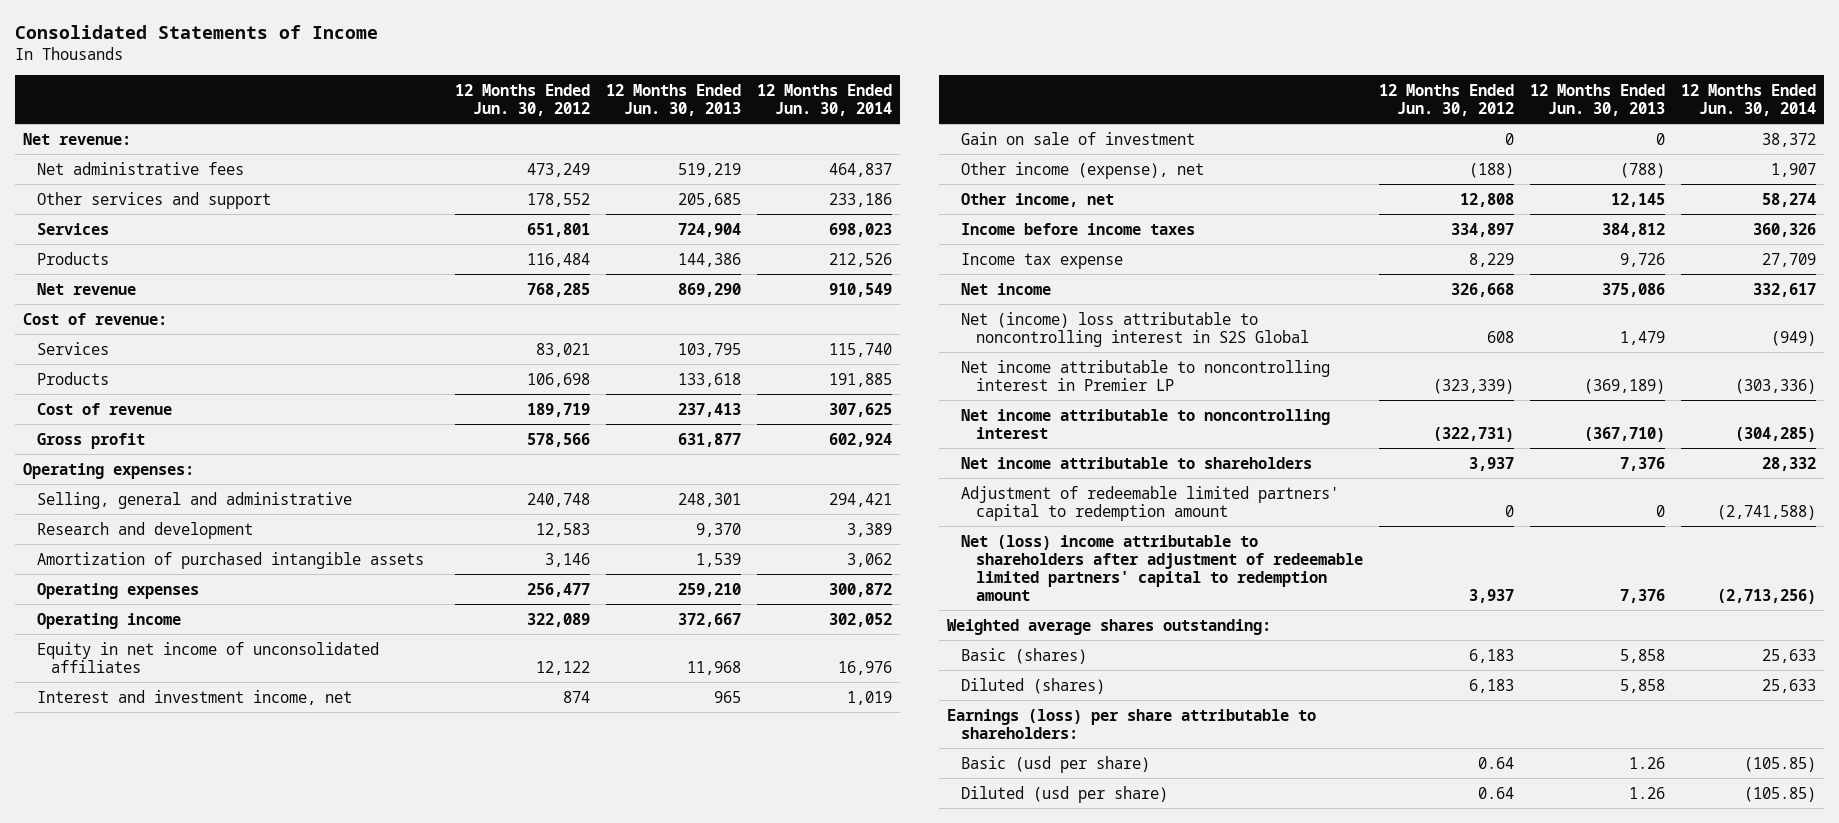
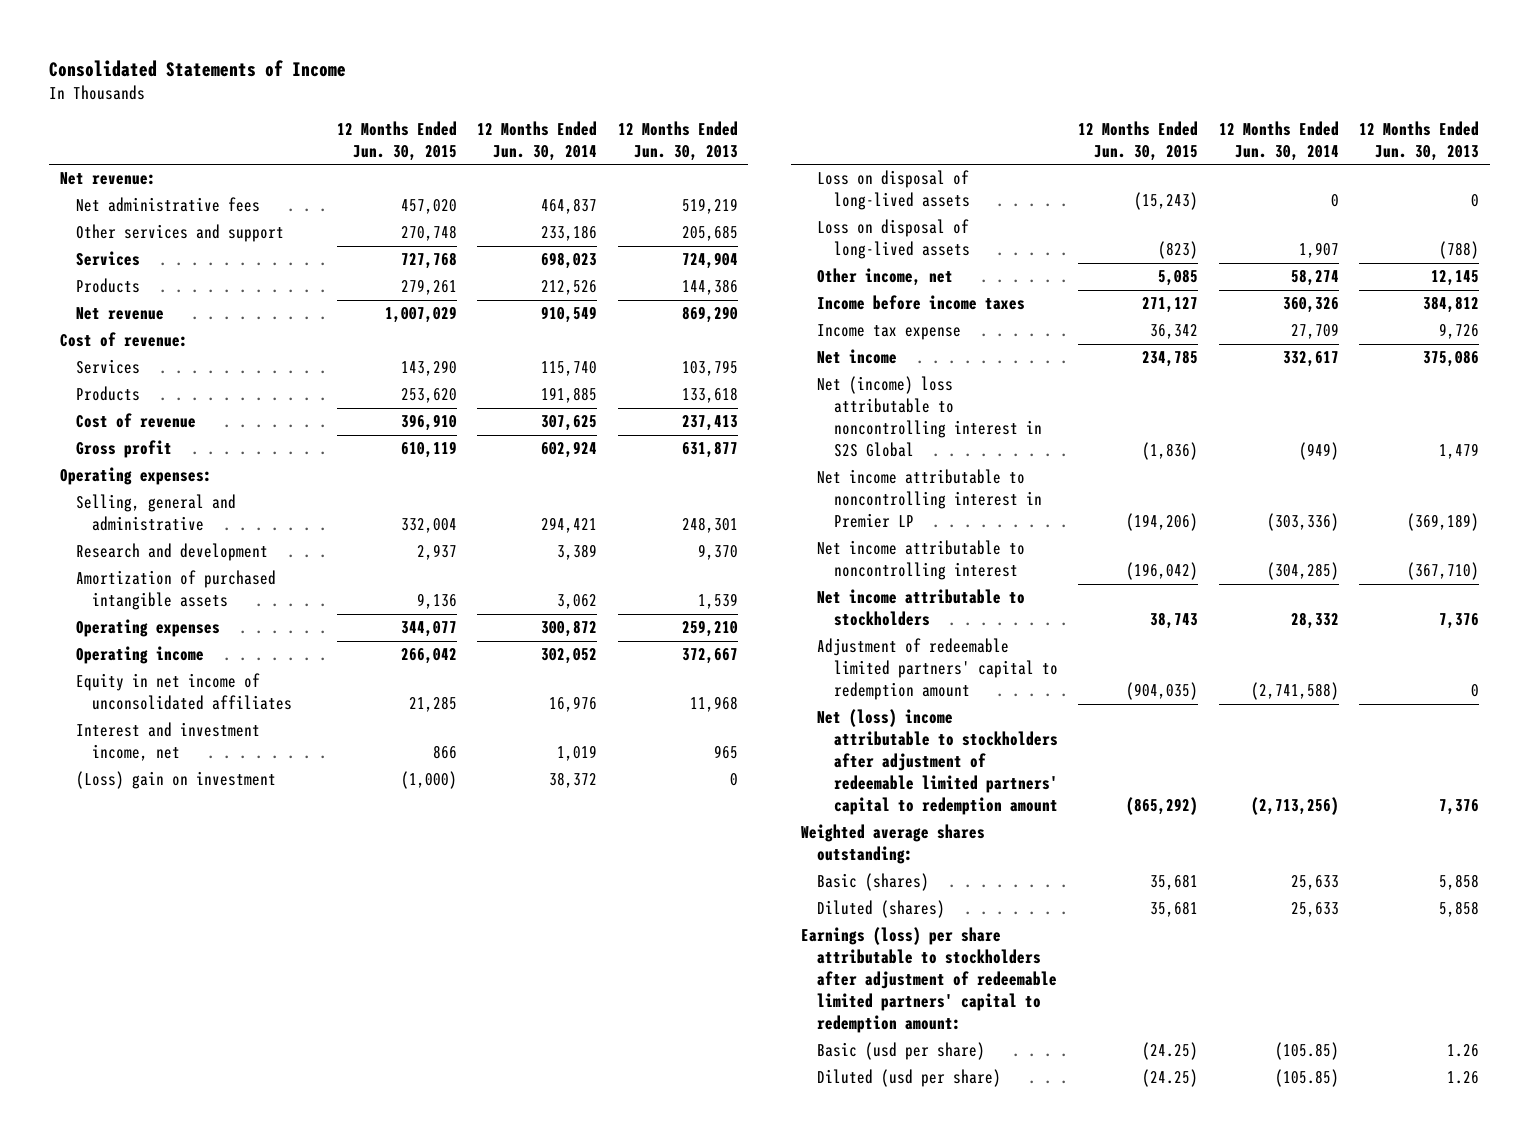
[454,83,590,116] 12 Months Ended Jun. 30, 2012 -> none
none -> [336,121,457,161] 12 Months Ended Jun. 30, 2015
[961,131,1196,145] Gain on sale of investment -> [75,771,276,790] (Loss) gain on investment
none -> [817,170,970,211] Loss on disposal of long-lived assets
[961,161,1205,179] Other income (expense), net -> [817,219,970,260] Loss on disposal of long-lived assets
[961,456,1313,469] Net income attributable to shareholders -> [817,589,1026,627] Net income attributable to stockholders
[961,534,1363,601] Net (loss) income attributable to shareholders after adjustment of redeemable limited partners' capital to redemption amount -> [817,709,1058,816] Net (loss) income attributable to stockholders after adjustment of redeemable limited partners' capital to redemption amount
[946,708,1316,739] Earnings (loss) per share attributable to shareholders: -> [801,927,1058,1034] Earnings (loss) per share attributable to stockholders after adjustment of redeemable limited partners' capital to redemption amount:

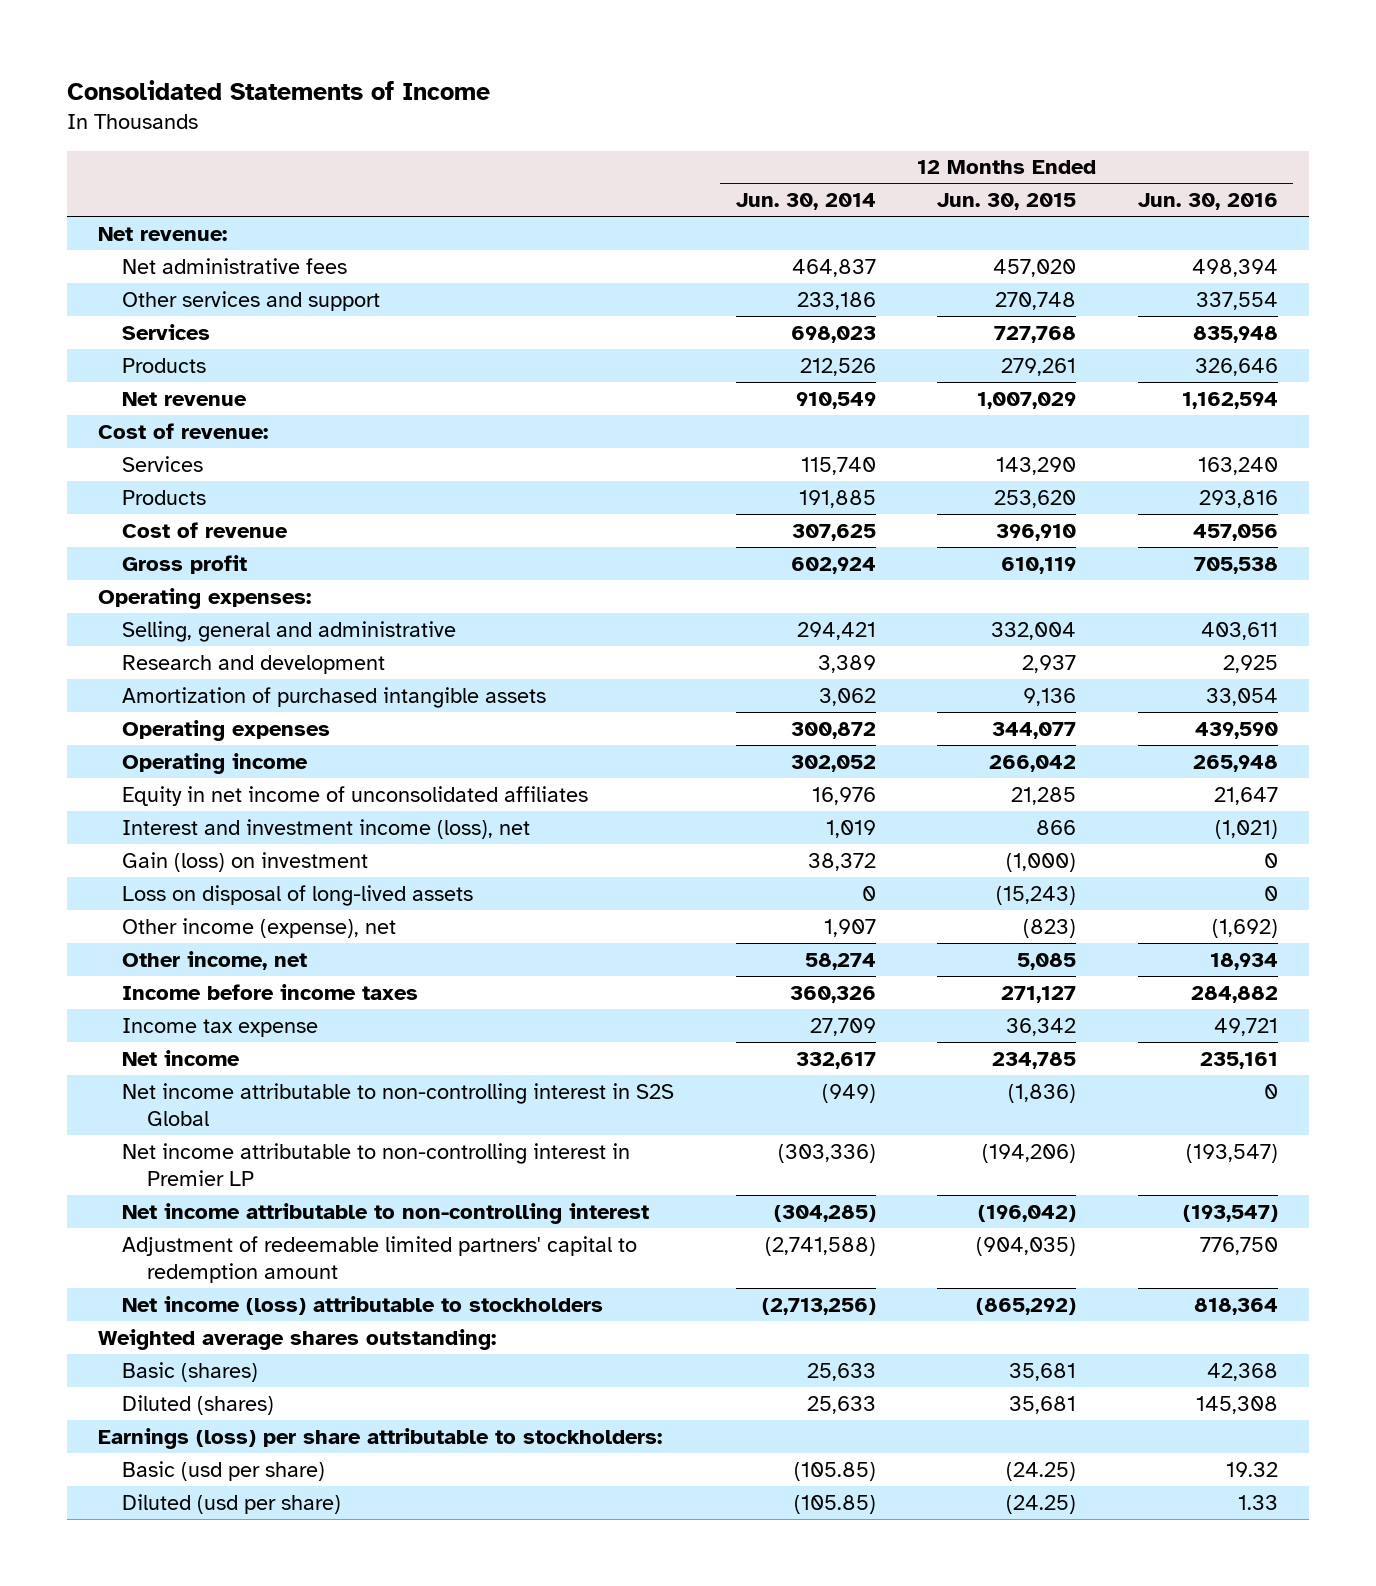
[617,121,738,161] 12 Months Ended Jun. 30, 2013 -> none
none -> [1137,193,1278,211] Jun. 30, 2016
[75,722,260,762] Interest and investment income, net -> [122,818,531,839] Interest and investment income (loss), net
[75,771,276,790] (Loss) gain on investment -> [122,851,369,872] Gain (loss) on investment
[817,219,970,260] Loss on disposal of long-lived assets -> [122,917,397,938] Other income (expense), net
[817,589,1026,627] Net income attributable to stockholders -> none
[817,376,1042,458] Net (income) loss attributable to noncontrolling interest in S2S Global -> [122,1082,675,1126] Net income attributable to non-controlling interest in S2S Global
[817,469,1042,529] Net income attributable to noncontrolling interest in Premier LP -> [122,1142,631,1186] Net income attributable to non-controlling interest in Premier LP
[817,540,1026,581] Net income attributable to noncontrolling interest -> [122,1202,650,1224] Net income attributable to non-controlling interest
[817,709,1058,816] Net (loss) income attributable to stockholders after adjustment of redeemable limited partners' capital to redemption amount -> [122,1295,604,1315] Net income (loss) attributable to stockholders
[801,927,1058,1034] Earnings (loss) per share attributable to stockholders after adjustment of redeemable limited partners' capital to redemption amount: -> [97,1427,662,1449] Earnings (loss) per share attributable to stockholders:

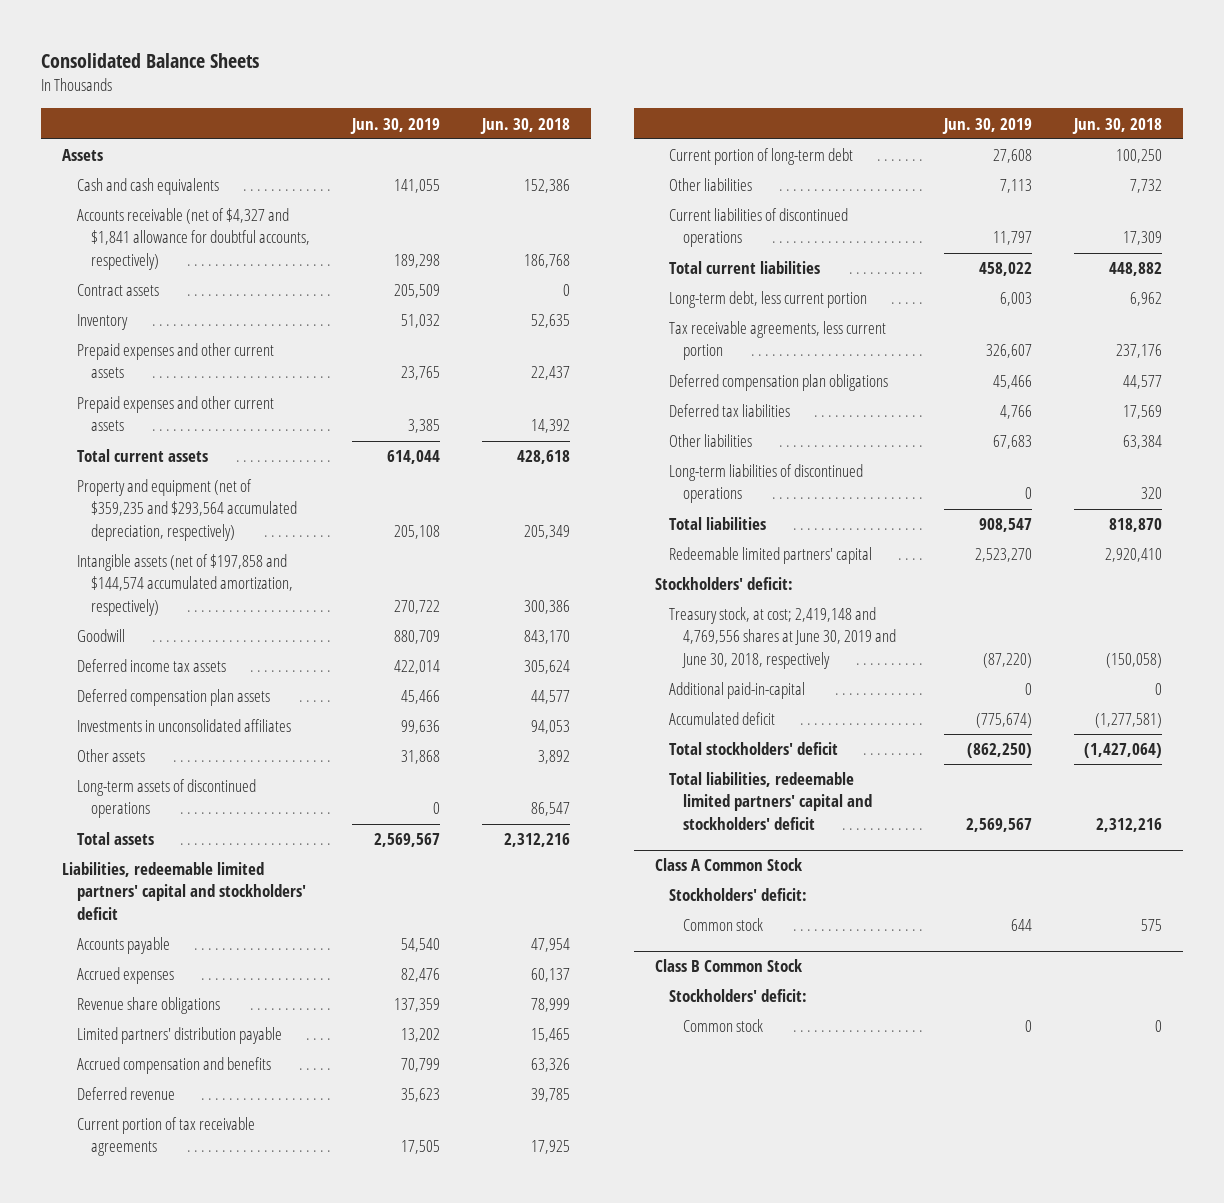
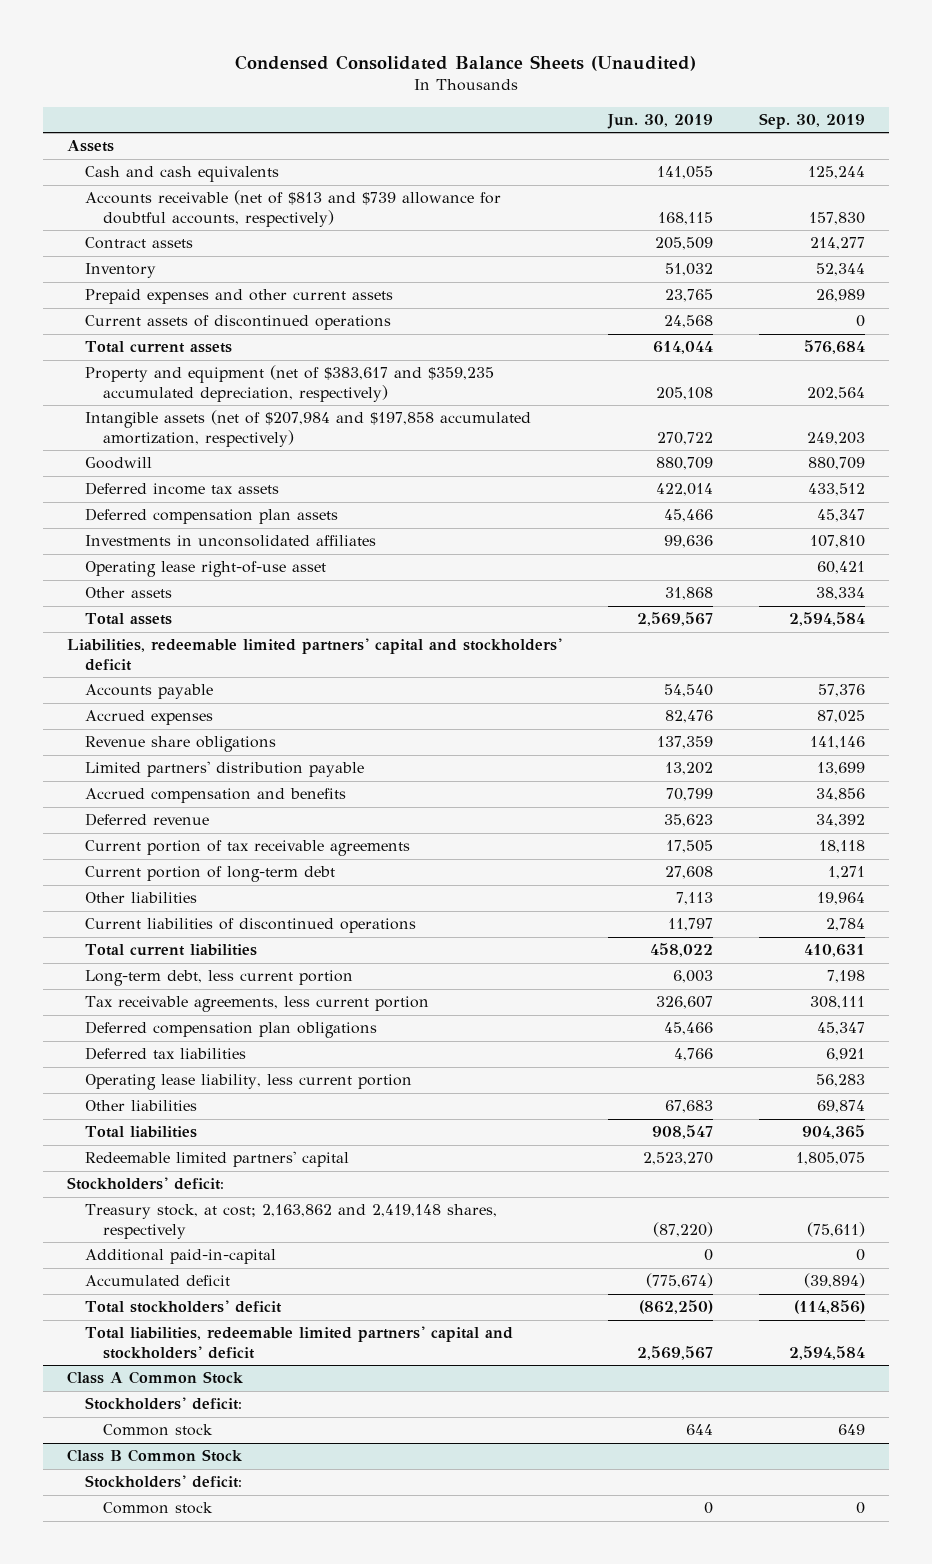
[41,53,260,69] Consolidated Balance Sheets -> [234,54,696,71] Condensed Consolidated Balance Sheets (Unaudited)
[479,117,570,134] Jun. 30, 2018 -> none
none -> [759,113,866,130] Sep. 30, 2019
[76,208,311,270] Accounts receivable (net of $4,327 and $1,841 allowance for doubtful accounts, respectively) -> [84,190,501,227] Accounts receivable (net of $813 and $739 allowance for doubtful accounts, respectively)
[393,253,440,268] 189,298 -> [657,211,713,225] 168,115
[76,396,274,432] Prepaid expenses and other current assets -> [84,315,391,331] Current assets of discontinued operations
[407,419,440,434] 3,385 -> [663,315,713,329] 24,568
[76,479,298,541] Property and equipment (net of $359,235 and $293,564 accumulated depreciation, respectively) -> [84,365,494,402] Property and equipment (net of $383,617 and $359,235 accumulated depreciation, respectively)
[76,554,294,616] Intangible assets (net of $197,858 and $144,574 accumulated amortization, respectively) -> [84,410,531,447] Intangible assets (net of $207,984 and $197,858 accumulated amortization, respectively)
none -> [84,561,326,578] Operating lease right-of-use asset
[76,779,256,819] Long-term assets of discontinued operations -> none
none -> [84,1074,412,1091] Operating lease liability, less current portion
[668,464,863,504] Long-term liabilities of discontinued operations -> none
[668,607,897,669] Treasury stock, at cost; 2,419,148 and 4,769,556 shares at June 30, 2019 and June 30, 2018, respectively -> [84,1204,497,1239] Treasury stock, at cost; 2,163,862 and 2,419,148 shares, respectively

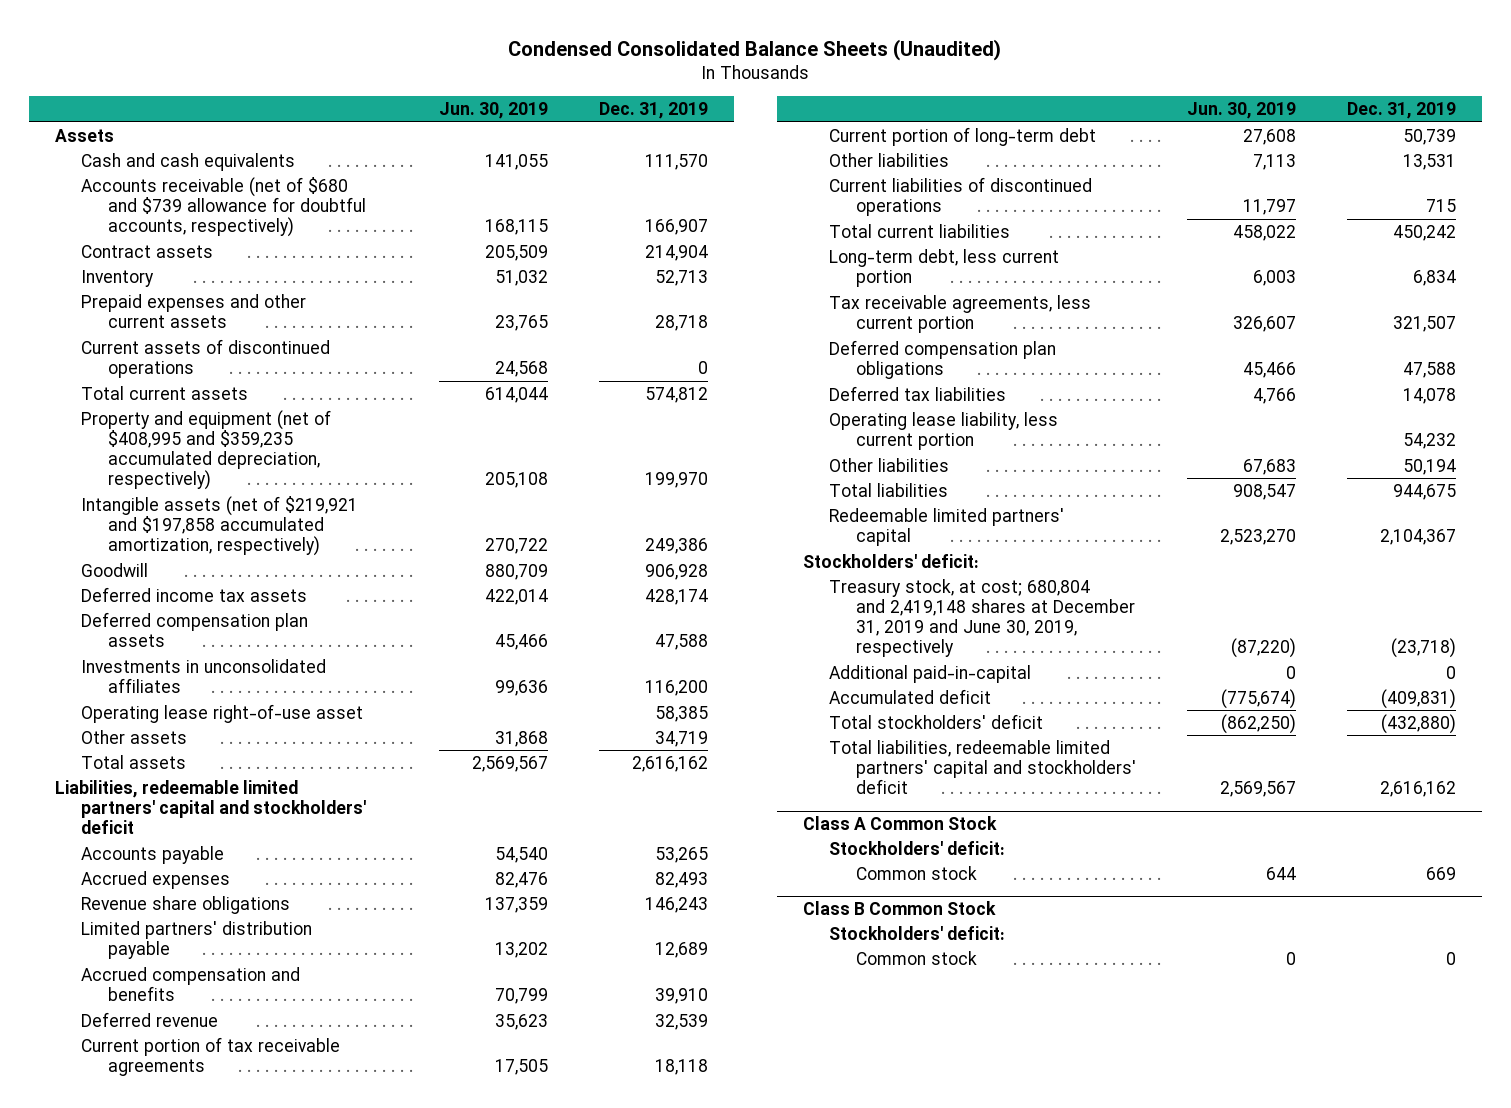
[759,113,866,130] Sep. 30, 2019 -> none
none -> [599,102,709,120] Dec. 31, 2019
[84,190,501,227] Accounts receivable (net of $813 and $739 allowance for doubtful accounts, respectively) -> [81,176,366,238] Accounts receivable (net of $680 and $739 allowance for doubtful accounts, respectively)
[84,365,494,402] Property and equipment (net of $383,617 and $359,235 accumulated depreciation, respectively) -> [81,409,332,491] Property and equipment (net of $408,995 and $359,235 accumulated depreciation, respectively)
[84,410,531,447] Intangible assets (net of $207,984 and $197,858 accumulated amortization, respectively) -> [81,495,359,557] Intangible assets (net of $219,921 and $197,858 accumulated amortization, respectively)
[84,1204,497,1239] Treasury stock, at cost; 2,163,862 and 2,419,148 shares, respectively -> [829,578,1135,658] Treasury stock, at cost; 680,804 and 2,419,148 shares at December 31, 2019 and June 30, 2019, respectively

